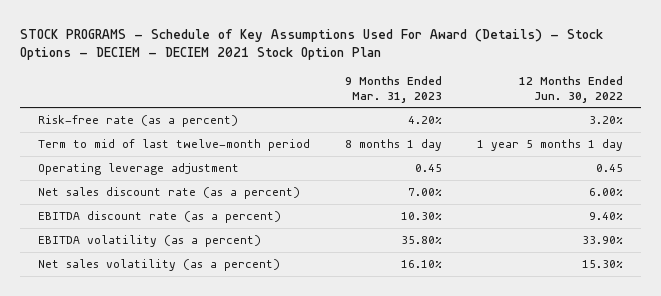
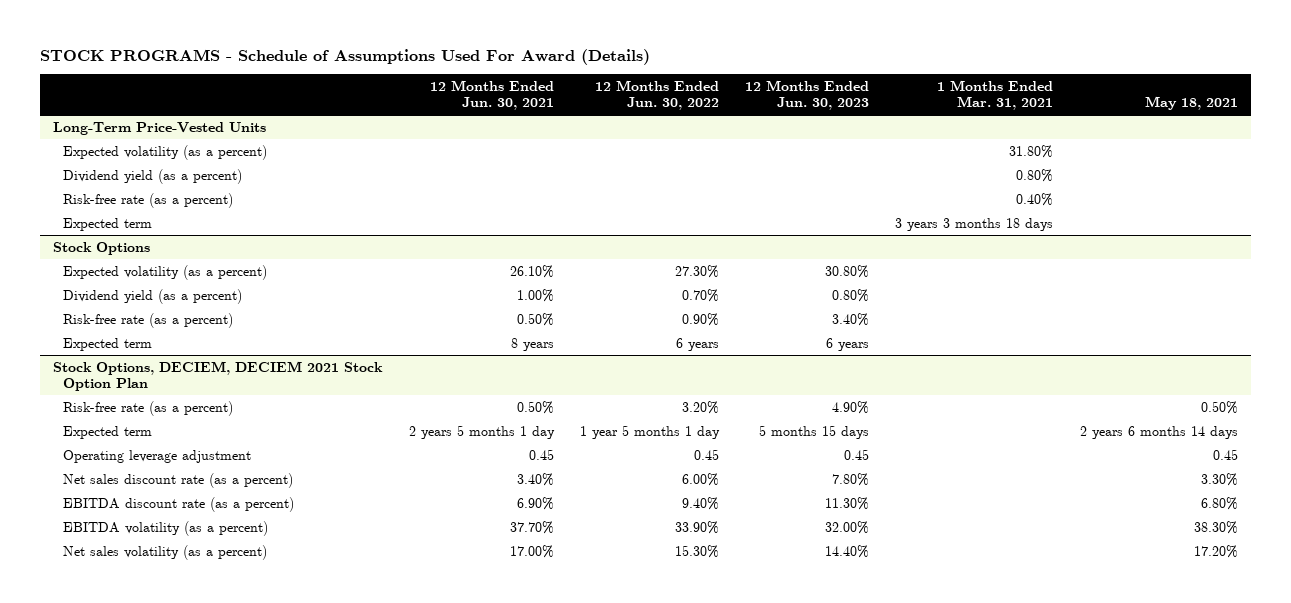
[20,28,604,61] STOCK PROGRAMS - Schedule of Key Assumptions Used For Award (Details) - Stock Options - DECIEM - DECIEM 2021 Stock Option Plan -> [40,48,651,65] STOCK PROGRAMS - Schedule of Assumptions Used For Award (Details)
[344,76,442,103] 9 Months Ended Mar. 31, 2023 -> none
none -> [429,79,554,110] 12 Months Ended Jun. 30, 2021
none -> [745,79,870,110] 12 Months Ended Jun. 30, 2023
none -> [937,79,1054,110] 1 Months Ended Mar. 31, 2021
none -> [1144,95,1238,110] May 18, 2021
none -> [53,121,267,135] Long-Term Price-Vested Units
none -> [63,144,268,160] Expected volatility (as a percent)
none -> [63,168,243,184] Dividend yield (as a percent)
none -> [63,192,234,208] Risk-free rate (as a percent)
none -> [63,217,153,231] Expected term
none -> [53,241,151,255] Stock Options
none -> [63,264,268,280] Expected volatility (as a percent)
none -> [63,288,243,304] Dividend yield (as a percent)
none -> [63,312,234,328] Risk-free rate (as a percent)
none -> [63,337,153,351] Expected term
none -> [53,360,384,391] Stock Options, DECIEM, DECIEM 2021 Stock Option Plan
[37,138,310,151] Term to mid of last twelve-month period -> [63,425,153,439] Expected term

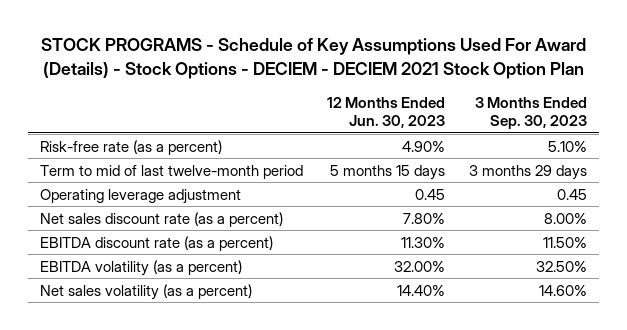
[40,48,651,65] STOCK PROGRAMS - Schedule of Assumptions Used For Award (Details) -> [40,38,586,80] STOCK PROGRAMS - Schedule of Key Assumptions Used For Award (Details) - Stock Options - DECIEM - DECIEM 2021 Stock Option Plan
[429,79,554,110] 12 Months Ended Jun. 30, 2021 -> none
[594,79,719,110] 12 Months Ended Jun. 30, 2022 -> none
[937,79,1054,110] 1 Months Ended Mar. 31, 2021 -> none
[1144,95,1238,110] May 18, 2021 -> none
none -> [475,96,588,130] 3 Months Ended Sep. 30, 2023
[53,121,267,135] Long-Term Price-Vested Units -> none
[63,144,268,160] Expected volatility (as a percent) -> none
[63,168,243,184] Dividend yield (as a percent) -> none
[63,192,234,208] Risk-free rate (as a percent) -> none
[63,217,153,231] Expected term -> none
[53,241,151,255] Stock Options -> none
[63,264,268,280] Expected volatility (as a percent) -> none
[63,288,243,304] Dividend yield (as a percent) -> none
[63,312,234,328] Risk-free rate (as a percent) -> none
[63,337,153,351] Expected term -> none
[53,360,384,391] Stock Options, DECIEM, DECIEM 2021 Stock Option Plan -> none
[63,425,153,439] Expected term -> [40,164,304,179] Term to mid of last twelve-month period

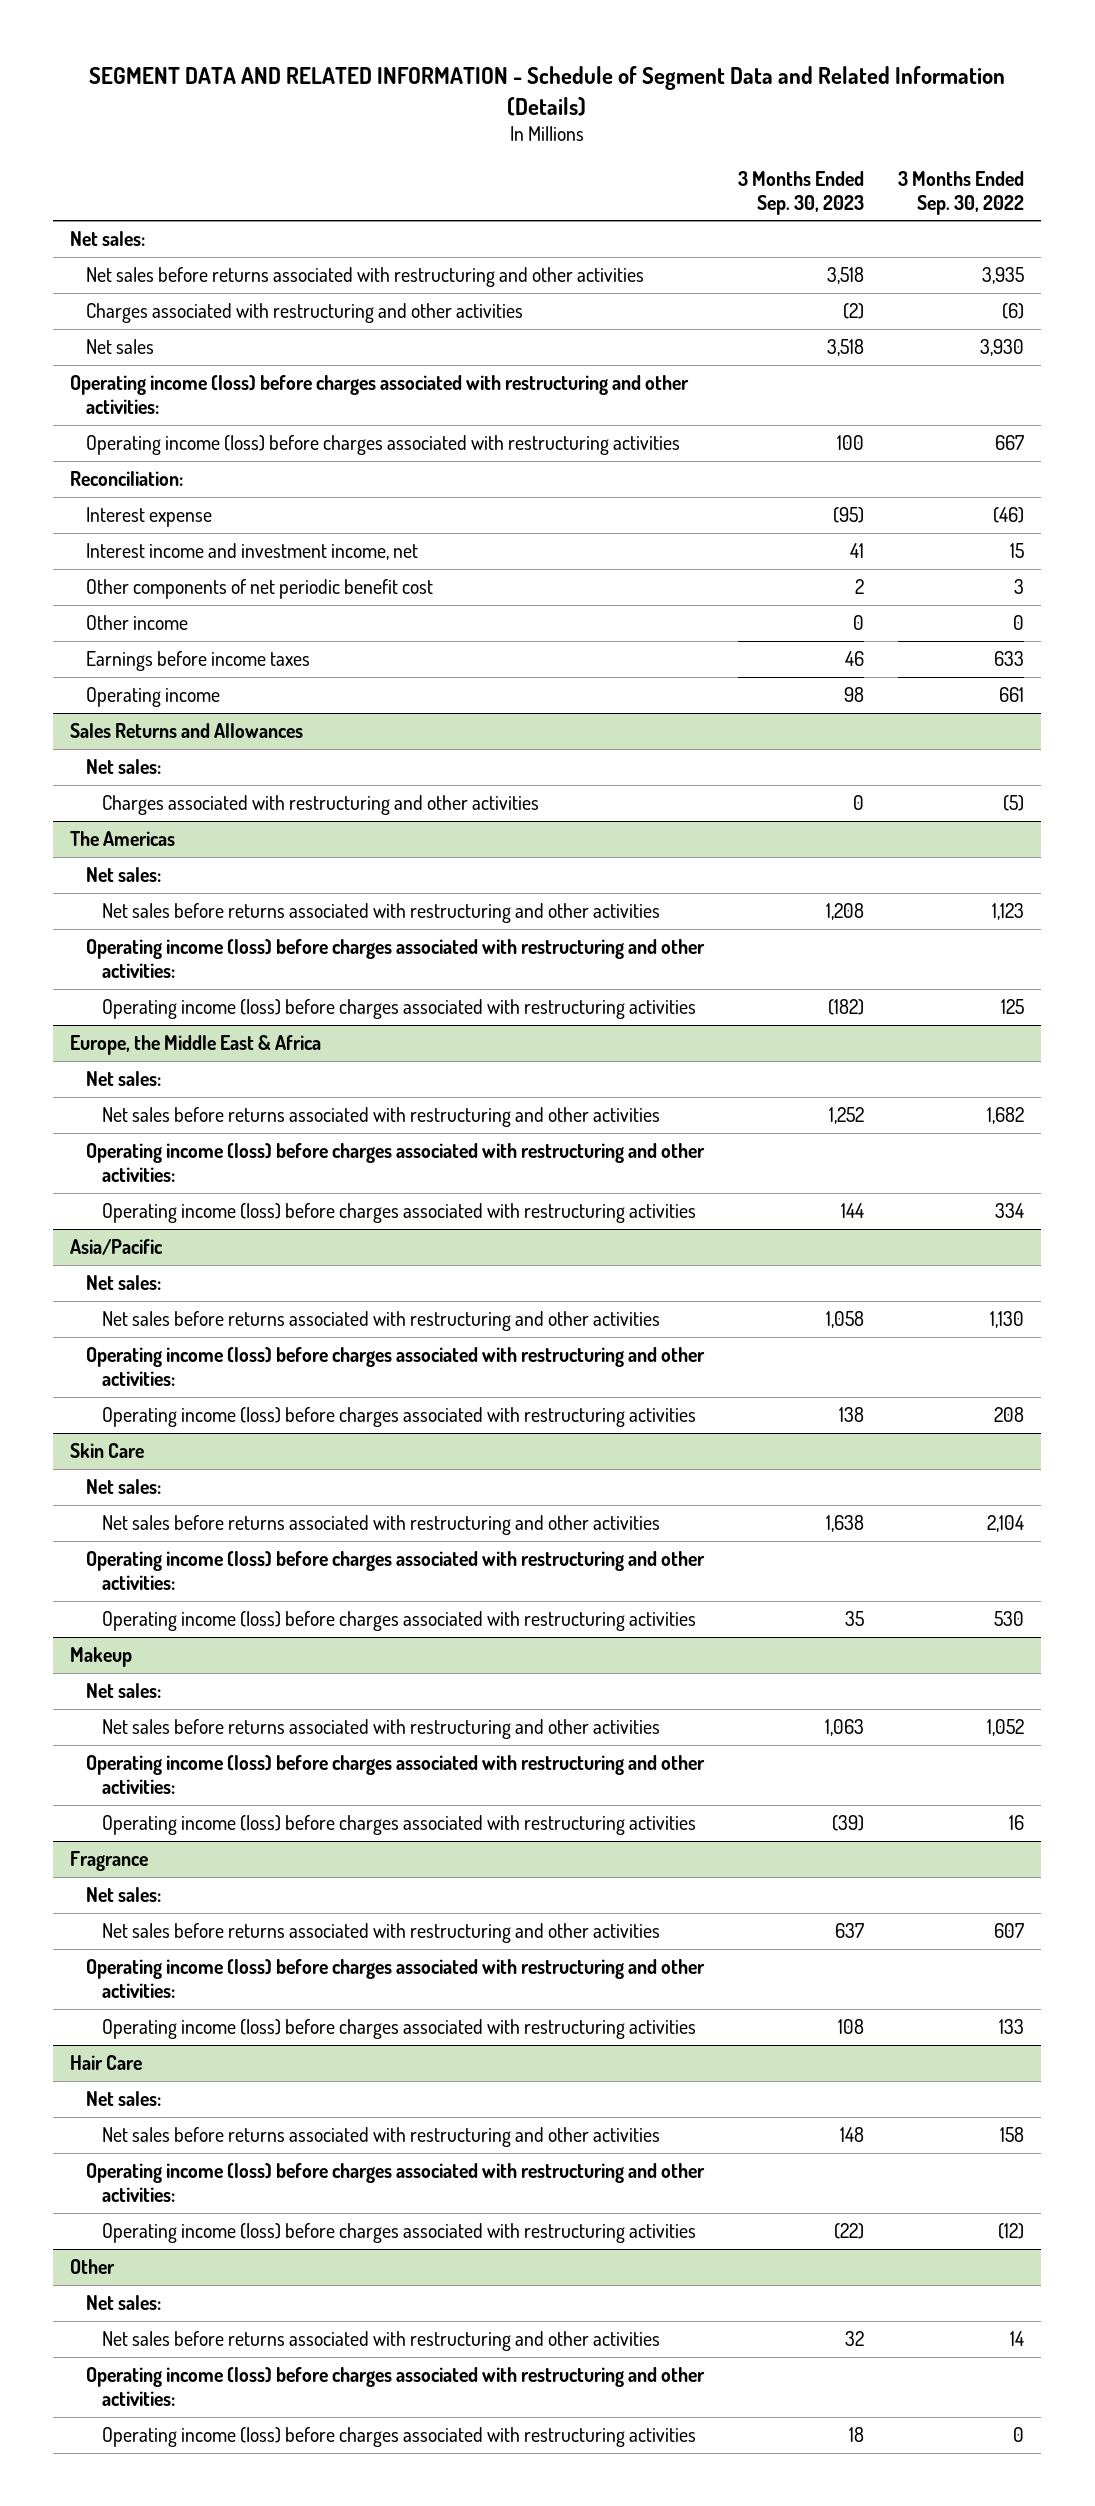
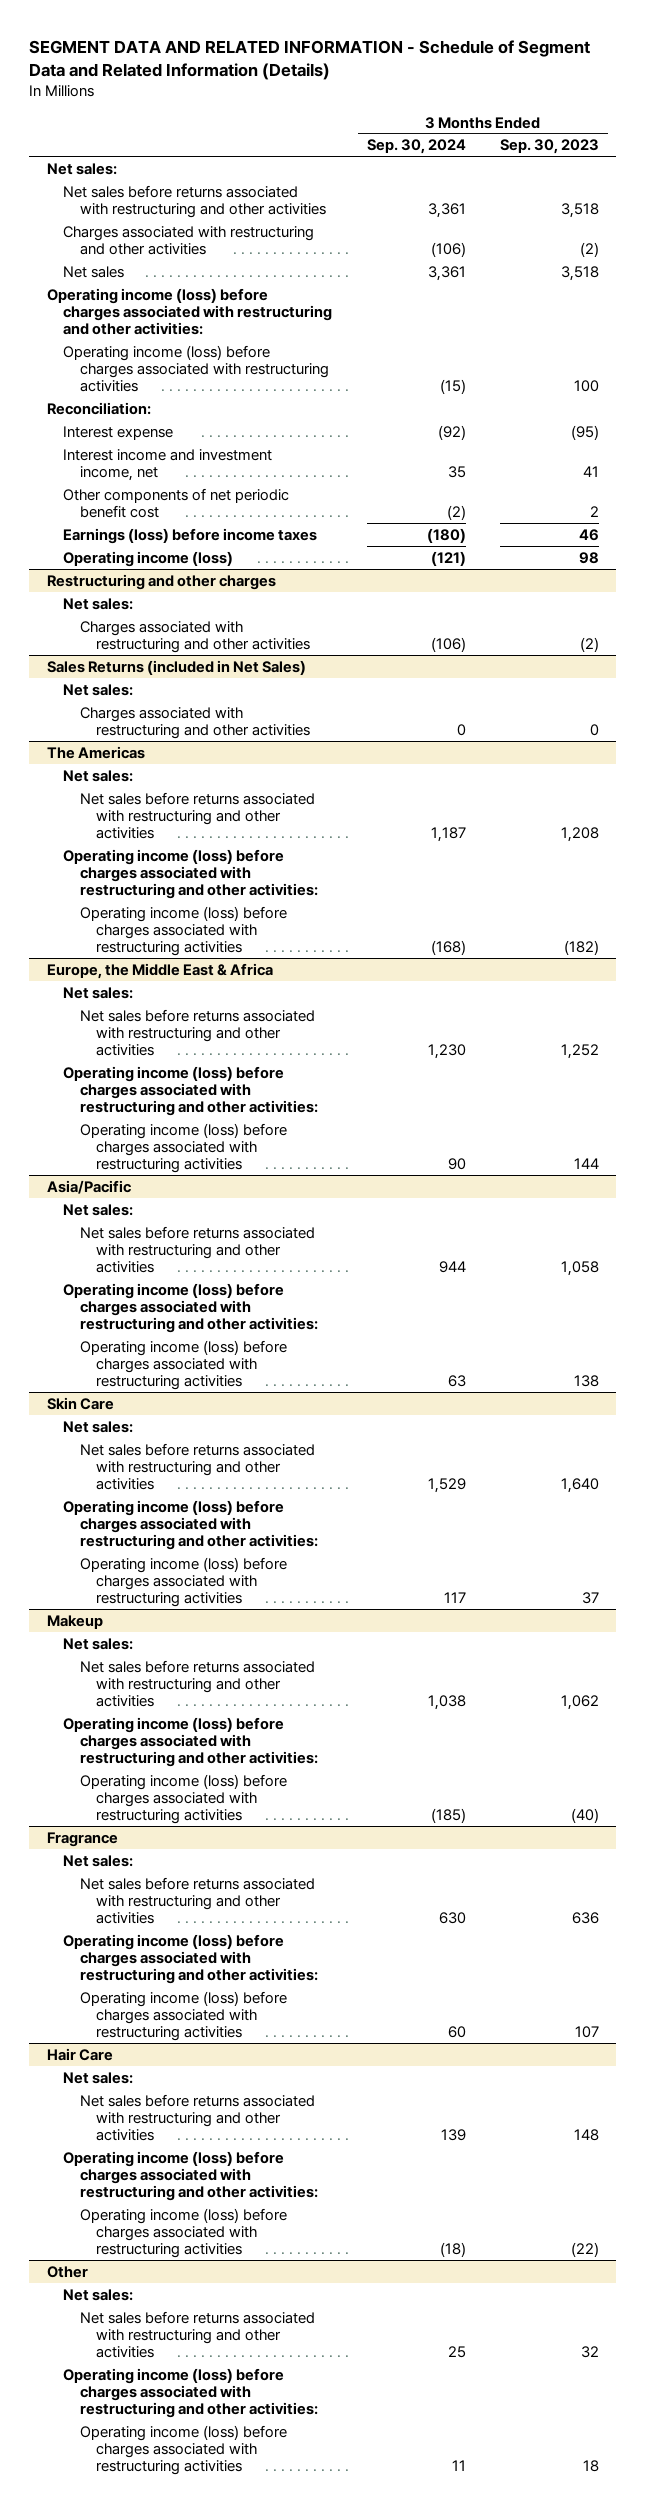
[898,171,1025,215] 3 Months Ended Sep. 30, 2022 -> none
none -> [366,139,466,155] Sep. 30, 2024
[86,615,189,631] Other income -> none
[70,723,304,739] Sales Returns and Allowances -> none
[86,651,311,672] Earnings before income taxes -> [63,527,318,544] Earnings (loss) before income taxes
[86,687,221,708] Operating income -> [63,550,234,567] Operating income (loss)
none -> [46,573,276,590] Restructuring and other charges
none -> [79,620,311,653] Charges associated with restructuring and other activities
none -> [46,659,306,675] Sales Returns (included in Net Sales)
none -> [63,683,134,696] Net sales:
[826,1515,865,1533] 1,638 -> [561,1478,600,1494] 1,640
[845,1611,865,1627] 35 -> [582,1592,600,1605] 37
[825,1719,865,1737] 1,063 -> [561,1695,600,1711] 1,062
[832,1815,865,1832] (39) -> [571,1808,600,1824] (40)
[835,1923,865,1939] 637 -> [572,1912,600,1925] 636
[838,2019,865,2035] 108 -> [575,2026,600,2039] 107

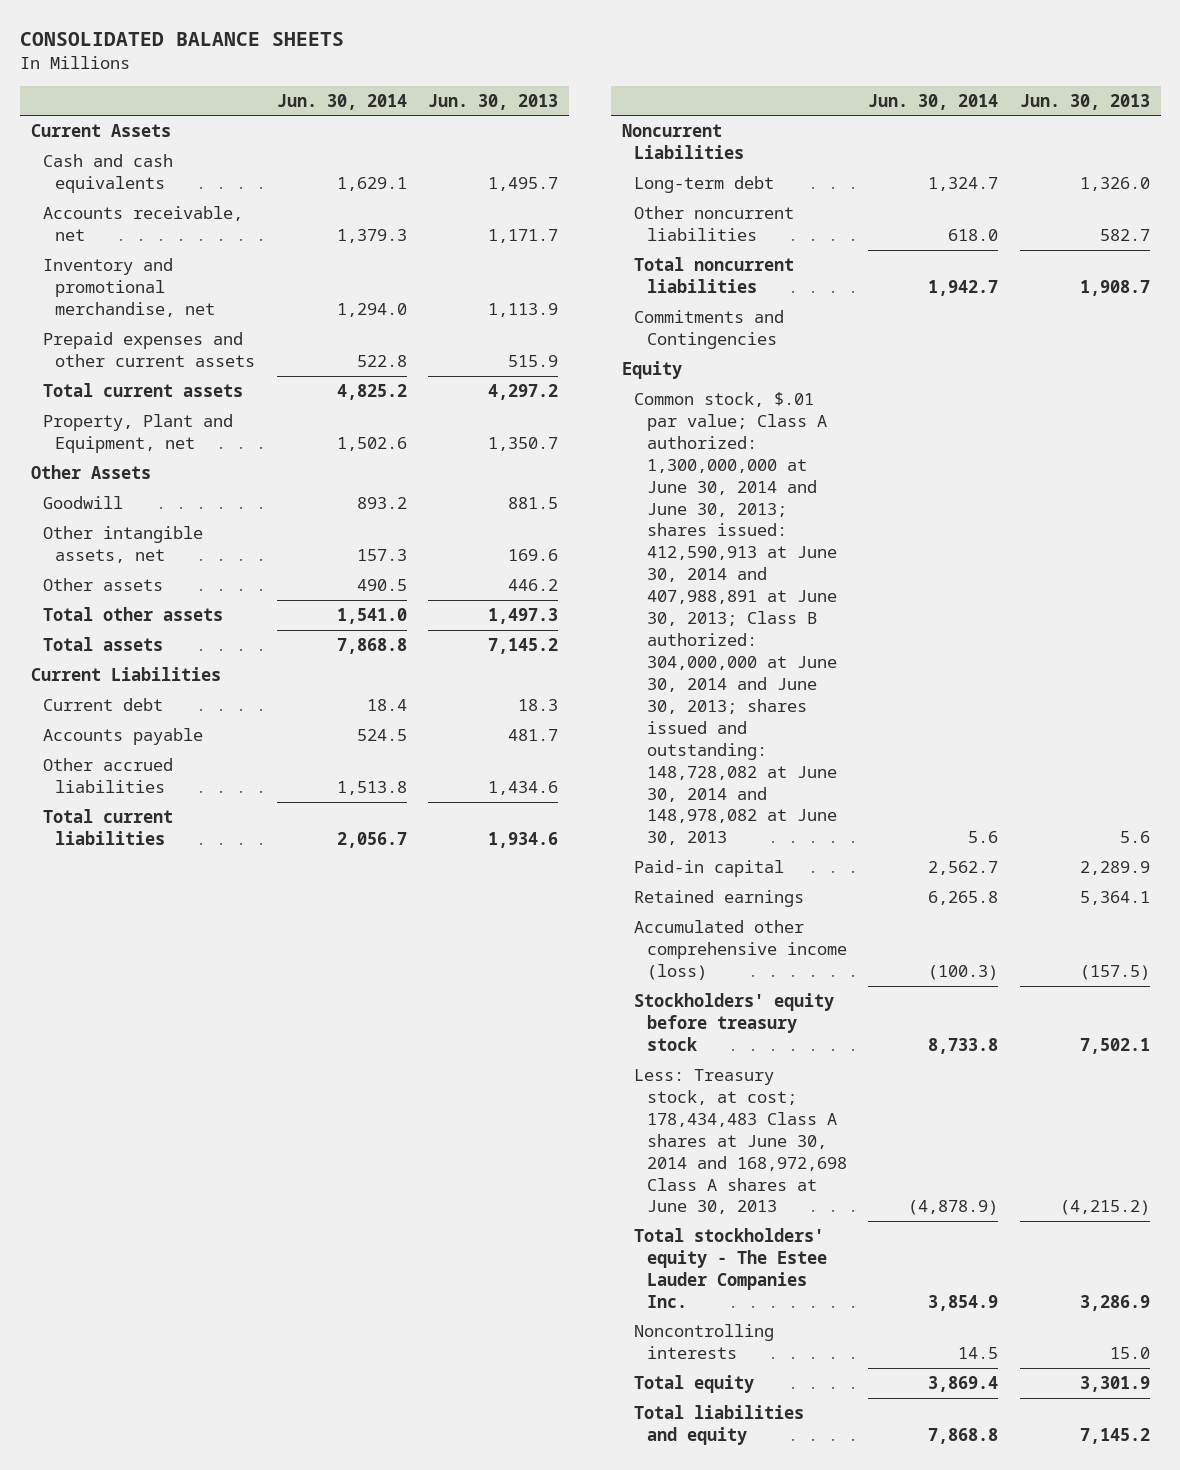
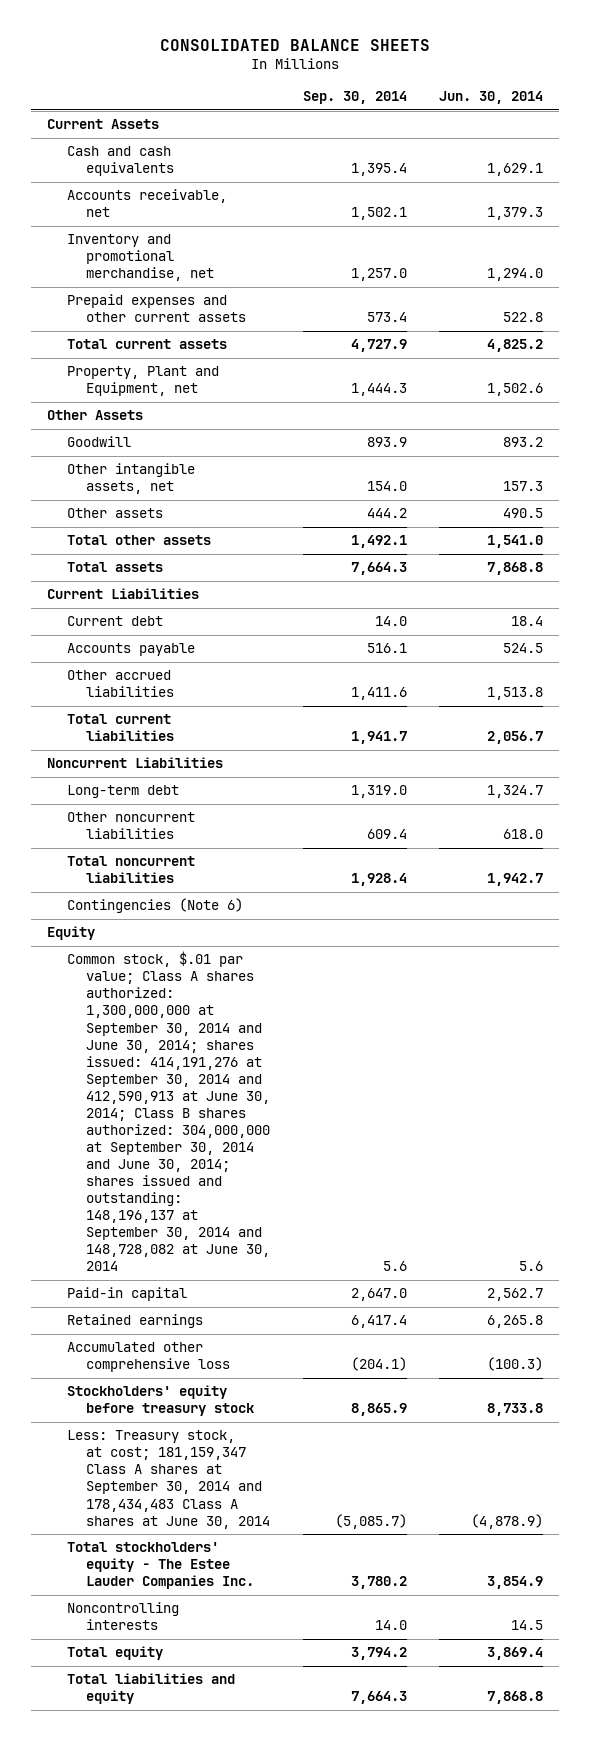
[428,93,559,110] Jun. 30, 2013 -> none
none -> [302,90,407,104] Sep. 30, 2014
[634,309,785,349] Commitments and Contingencies -> [66,898,243,914] Contingencies (Note 6)
[634,391,837,846] Common stock, $.01 par value; Class A authorized: 1,300,000,000 at June 30, 2014 and June 30, 2013; shares issued: 412,590,913 at June 30, 2014 and 407,988,891 at June 30, 2013; Class B authorized: 304,000,000 at June 30, 2014 and June 30, 2013; shares issued and outstanding: 148,728,082 at June 30, 2014 and 148,978,082 at June 30, 2013 -> [66,951,271,1271] Common stock, $.01 par value; Class A shares authorized: 1,300,000,000 at September 30, 2014 and June 30, 2014; shares issued: 414,191,276 at September 30, 2014 and 412,590,913 at June 30, 2014; Class B shares authorized: 304,000,000 at September 30, 2014 and June 30, 2014; shares issued and outstanding: 148,196,137 at September 30, 2014 and 148,728,082 at June 30, 2014
[634,919,847,980] Accumulated other comprehensive income (loss) -> [66,1342,231,1373] Accumulated other comprehensive loss
[634,1068,847,1215] Less: Treasury stock, at cost; 178,434,483 Class A shares at June 30, 2014 and 168,972,698 Class A shares at June 30, 2013 -> [66,1430,271,1529] Less: Treasury stock, at cost; 181,159,347 Class A shares at September 30, 2014 and 178,434,483 Class A shares at June 30, 2014

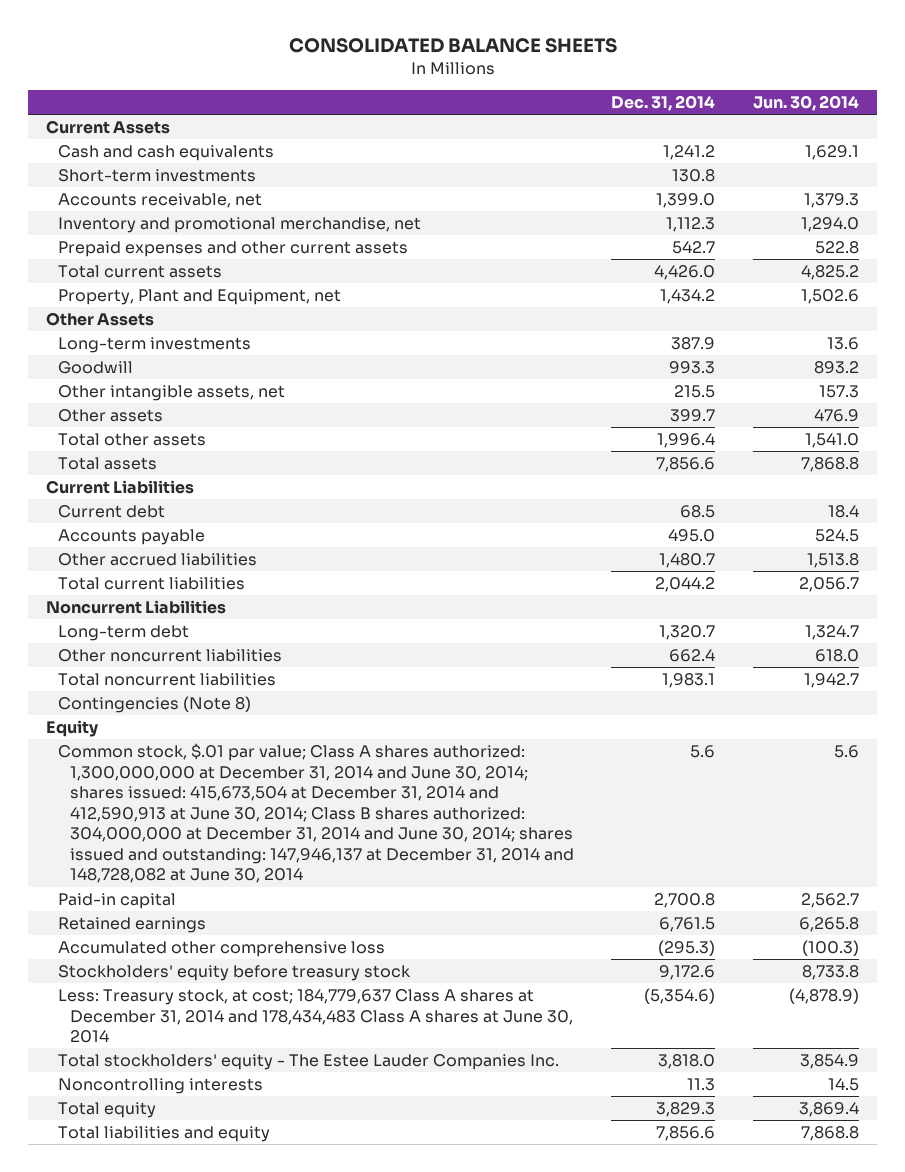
[302,90,407,104] Sep. 30, 2014 -> none
none -> [611,94,716,111] Dec. 31, 2014
none -> [58,168,257,182] Short-term investments
none -> [58,336,252,353] Long-term investments
[503,508,544,519] 490.5 -> [813,408,859,422] 476.9
[66,898,243,914] Contingencies (Note 6) -> [58,695,252,713] Contingencies (Note 8)
[66,951,271,1271] Common stock, $.01 par value; Class A shares authorized: 1,300,000,000 at September 30, 2014 and June 30, 2014; shares issued: 414,191,276 at September 30, 2014 and 412,590,913 at June 30, 2014; Class B shares authorized: 304,000,000 at September 30, 2014 and June 30, 2014; shares issued and outstanding: 148,196,137 at September 30, 2014 and 148,728,082 at June 30, 2014 -> [58,742,574,884] Common stock, $.01 par value; Class A shares authorized: 1,300,000,000 at December 31, 2014 and June 30, 2014; shares issued: 415,673,504 at December 31, 2014 and 412,590,913 at June 30, 2014; Class B shares authorized: 304,000,000 at December 31, 2014 and June 30, 2014; shares issued and outstanding: 147,946,137 at December 31, 2014 and 148,728,082 at June 30, 2014
[66,1430,271,1529] Less: Treasury stock, at cost; 181,159,347 Class A shares at September 30, 2014 and 178,434,483 Class A shares at June 30, 2014 -> [58,988,573,1044] Less: Treasury stock, at cost; 184,779,637 Class A shares at December 31, 2014 and 178,434,483 Class A shares at June 30, 2014

